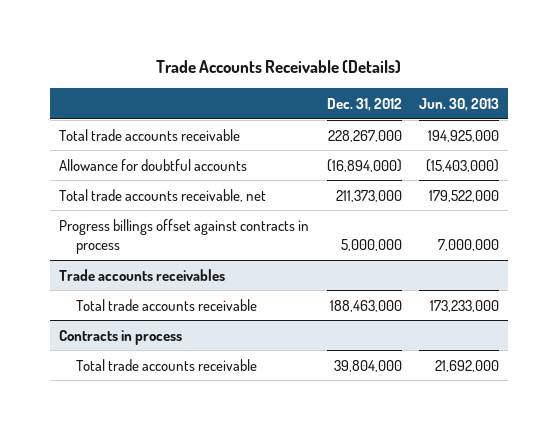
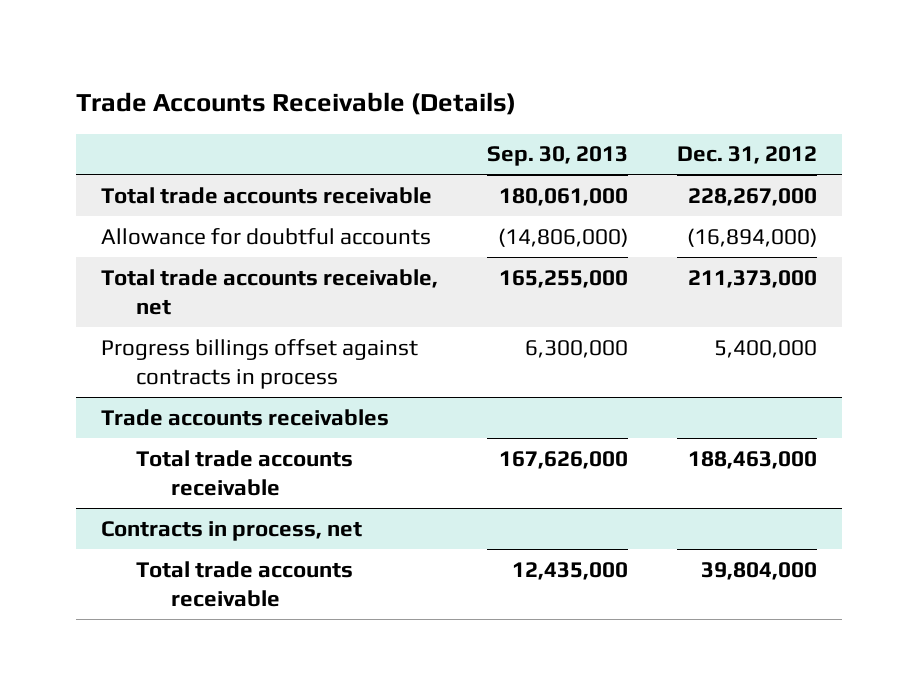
[419,97,500,111] Jun. 30, 2013 -> none
none -> [487,146,629,167] Sep. 30, 2013
[340,238,402,251] 5,000,000 -> [714,339,818,358] 5,400,000
[59,329,183,345] Contracts in process -> [100,520,362,541] Contracts in process, net

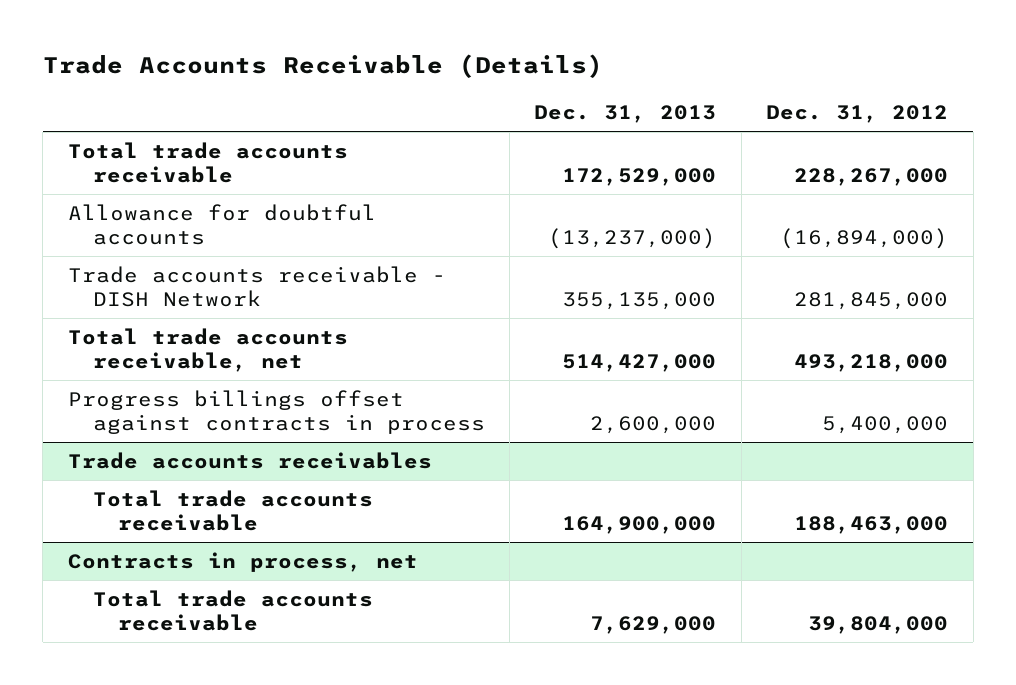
[487,146,629,167] Sep. 30, 2013 -> none
none -> [534,104,717,123] Dec. 31, 2013
none -> [67,265,446,308] Trade accounts receivable - DISH Network
[688,269,818,288] 211,373,000 -> [794,354,949,373] 493,218,000

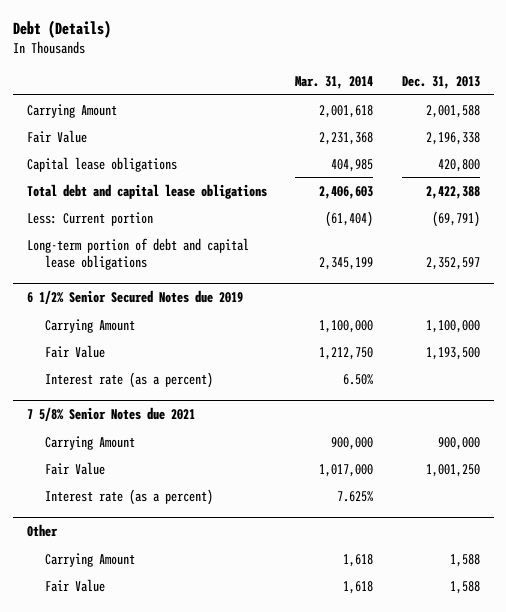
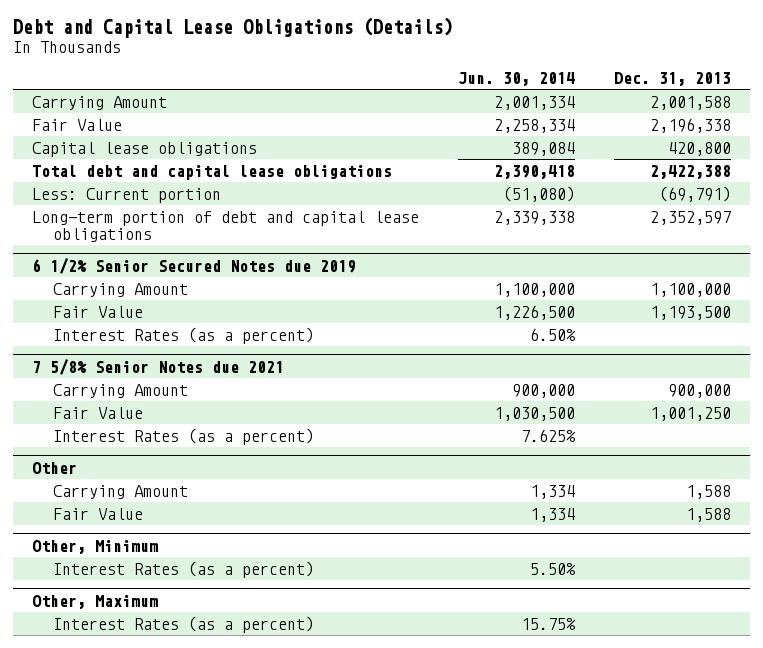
[12,20,111,39] Debt (Details) -> [12,17,453,39] Debt and Capital Lease Obligations (Details)
[295,76,374,90] Mar. 31, 2014 -> none
none -> [457,72,575,87] Jun. 30, 2014
[45,371,214,388] Interest rate (as a percent) -> [52,326,314,344] Interest Rates (as a percent)
[45,488,214,505] Interest rate (as a percent) -> [52,427,314,445] Interest Rates (as a percent)
none -> [32,539,159,554] Other, Minimum
none -> [52,560,314,578] Interest Rates (as a percent)
none -> [32,594,159,609] Other, Maximum
none -> [52,615,314,633] Interest Rates (as a percent)

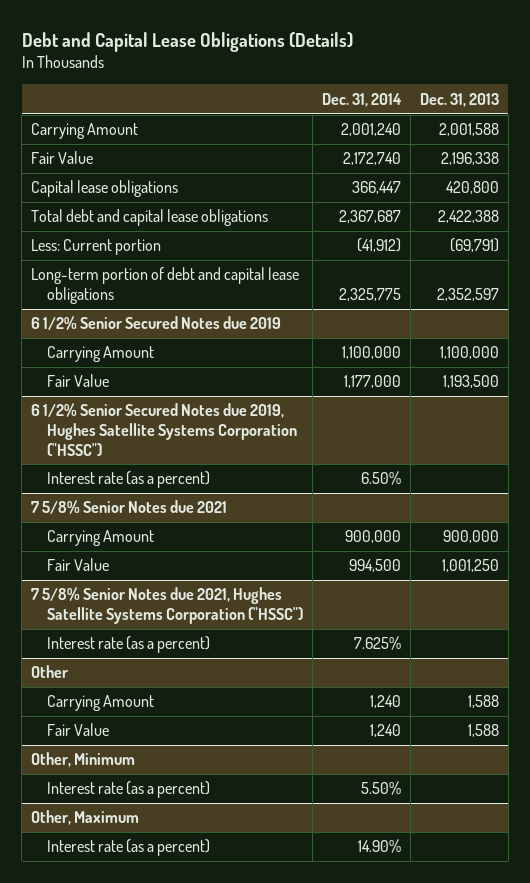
[457,72,575,87] Jun. 30, 2014 -> none
none -> [321,92,402,107] Dec. 31, 2014
none -> [30,403,298,456] 6 1/2% Senior Secured Notes due 2019, Hughes Satellite Systems Corporation ("HSSC")
[52,326,314,344] Interest Rates (as a percent) -> [47,471,211,489] Interest rate (as a percent)
none -> [30,587,304,625] 7 5/8% Senior Notes due 2021, Hughes Satellite Systems Corporation ("HSSC")
[52,427,314,445] Interest Rates (as a percent) -> [47,636,211,654] Interest rate (as a percent)
[52,560,314,578] Interest Rates (as a percent) -> [47,781,211,799] Interest rate (as a percent)
[52,615,314,633] Interest Rates (as a percent) -> [47,839,211,857] Interest rate (as a percent)

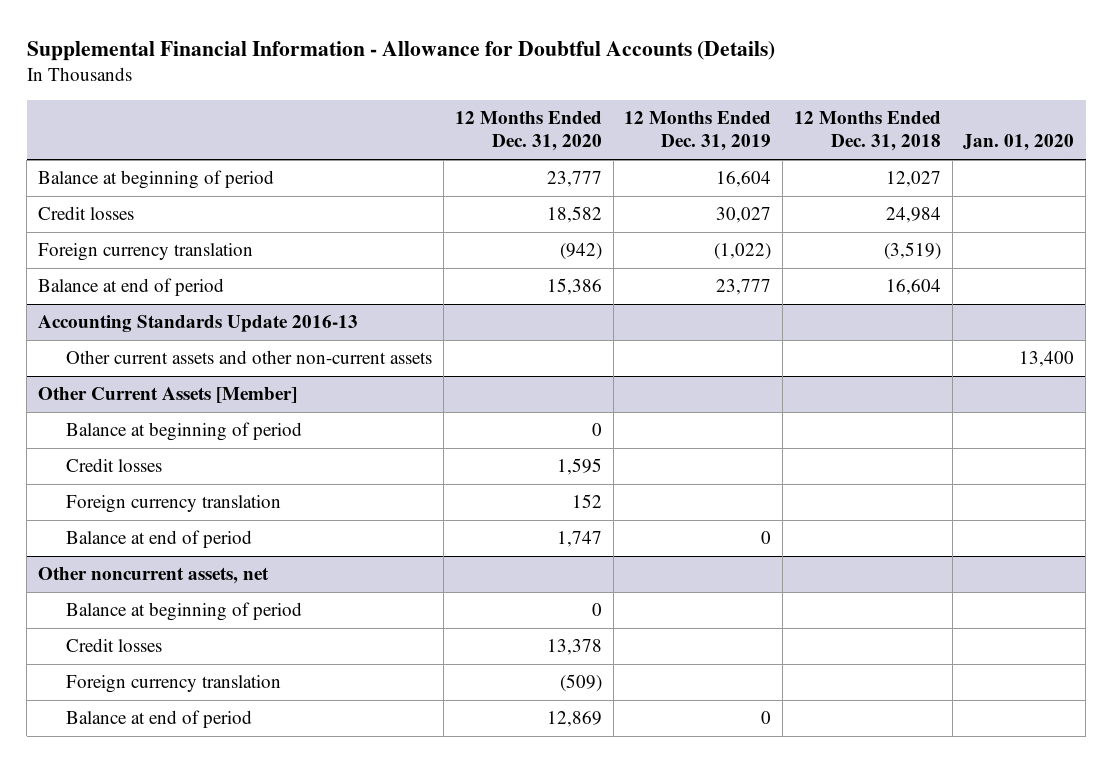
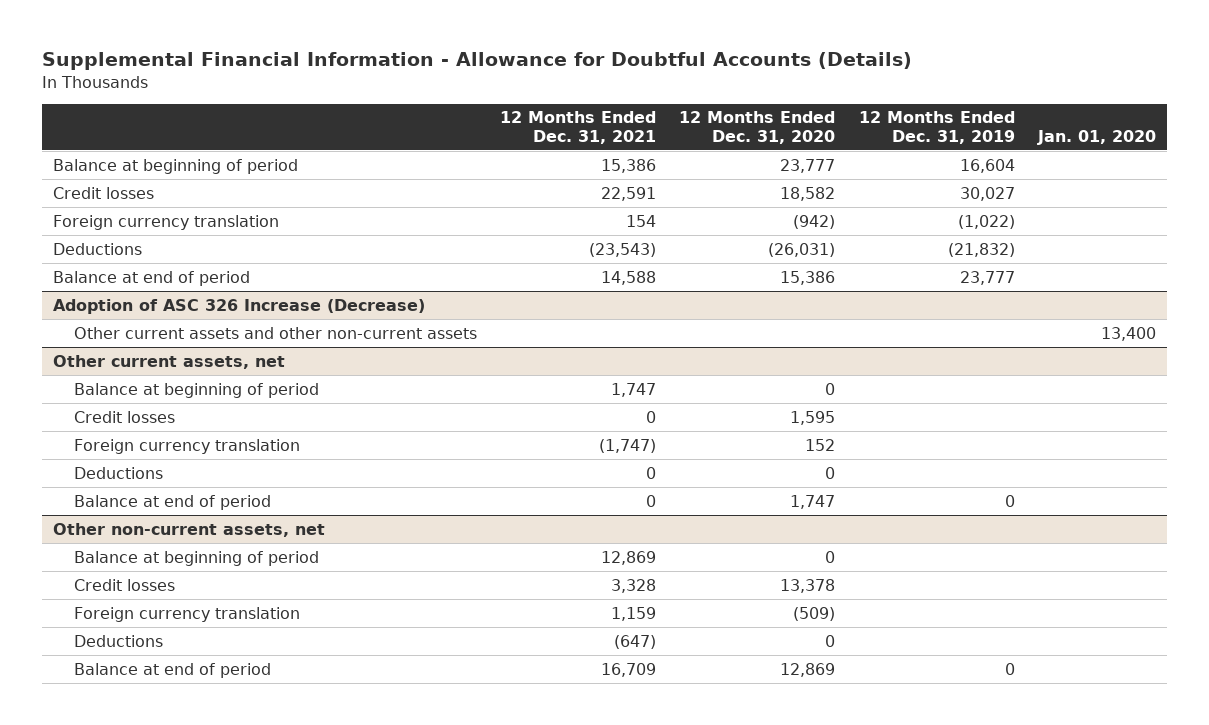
[793,110,941,152] 12 Months Ended Dec. 31, 2018 -> none
none -> [500,111,657,144] 12 Months Ended Dec. 31, 2021
none -> [53,242,143,255] Deductions
[37,314,358,332] Accounting Standards Update 2016-13 -> [53,298,426,314] Adoption of ASC 326 Increase (Decrease)
[37,386,297,403] Other Current Assets [Member] -> [53,354,286,369] Other current assets, net
none -> [74,466,164,479] Deductions
[37,566,269,584] Other noncurrent assets, net -> [53,522,326,537] Other non-current assets, net
none -> [74,634,164,647] Deductions

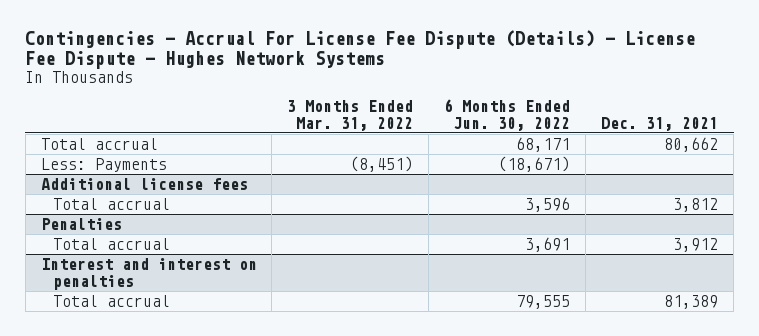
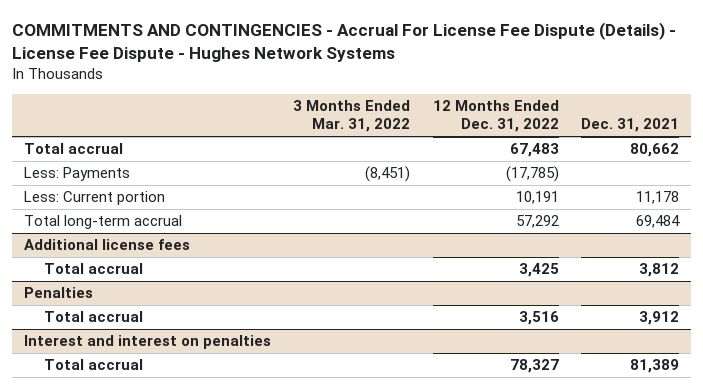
[25,30,696,70] Contingencies - Accrual For License Fee Dispute (Details) - License Fee Dispute - Hughes Network Systems -> [12,21,677,62] COMMITMENTS AND CONTINGENCIES - Accrual For License Fee Dispute (Details) - License Fee Dispute - Hughes Network Systems
[444,99,571,131] 6 Months Ended Jun. 30, 2022 -> none
none -> [432,100,559,133] 12 Months Ended Dec. 31, 2022
none -> [23,191,165,206] Less: Current portion
none -> [23,215,182,230] Total long-term accrual

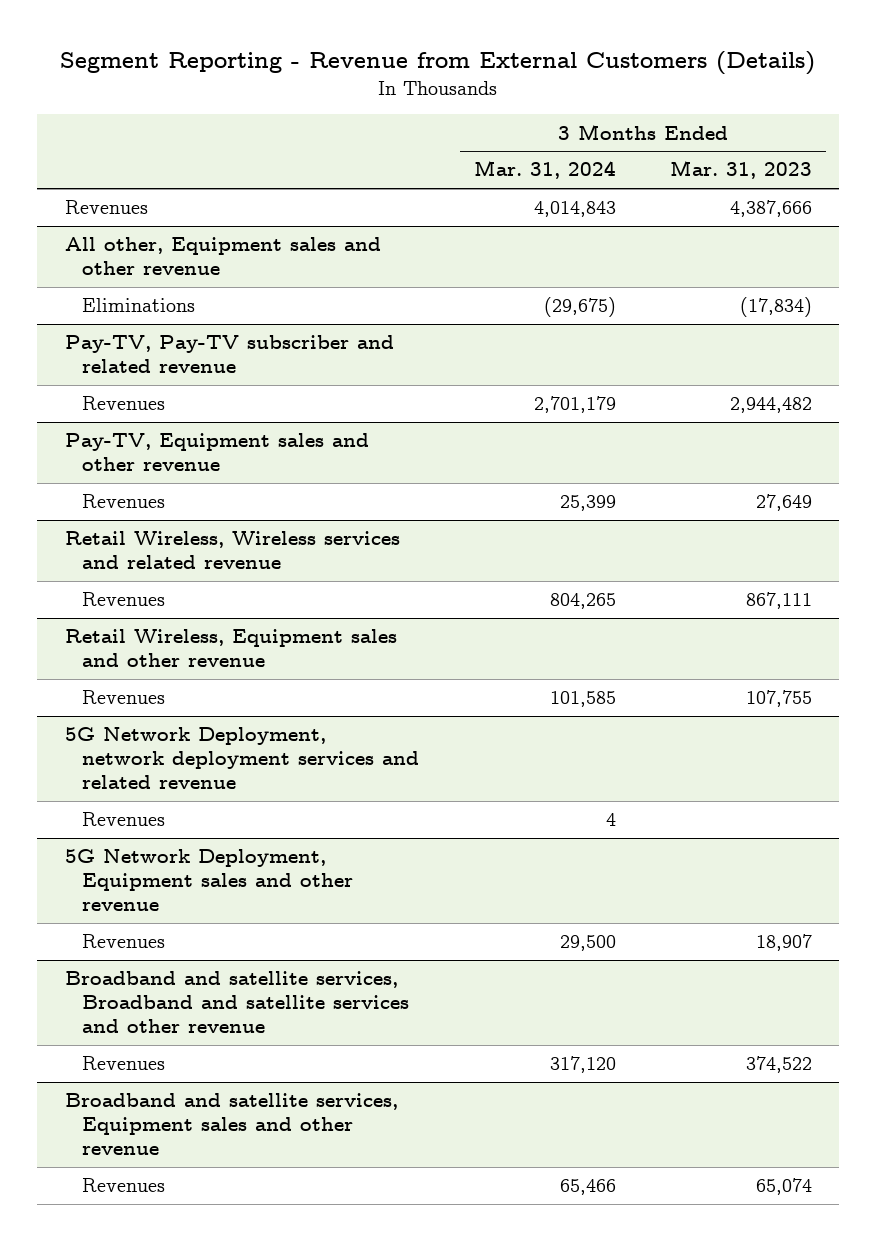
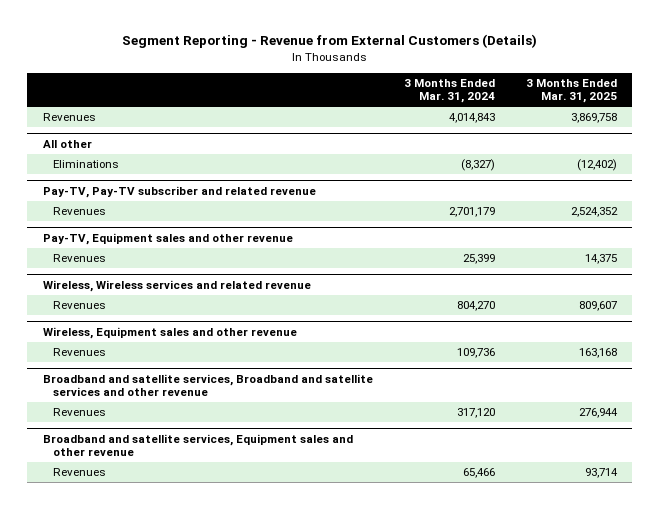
[670,160,813,180] Mar. 31, 2023 -> none
none -> [525,78,617,104] 3 Months Ended Mar. 31, 2025
[64,237,381,276] All other, Equipment sales and other revenue -> none
none -> [42,139,92,148] All other
[543,297,616,318] (29,675) -> [460,159,495,172] (8,327)
[64,727,419,789] 5G Network Deployment, network deployment services and related revenue -> none
[81,812,165,827] Revenues -> none
[64,849,353,911] 5G Network Deployment, Equipment sales and other revenue -> none
[81,934,165,949] Revenues -> none
[64,531,400,570] Retail Wireless, Wireless services and related revenue -> [42,279,311,292] Wireless, Wireless services and related revenue
[549,593,616,610] 804,265 -> [456,301,495,312] 804,270
[64,629,397,668] Retail Wireless, Equipment sales and other revenue -> [42,326,297,339] Wireless, Equipment sales and other revenue
[549,691,616,708] 101,585 -> [456,348,495,359] 109,736

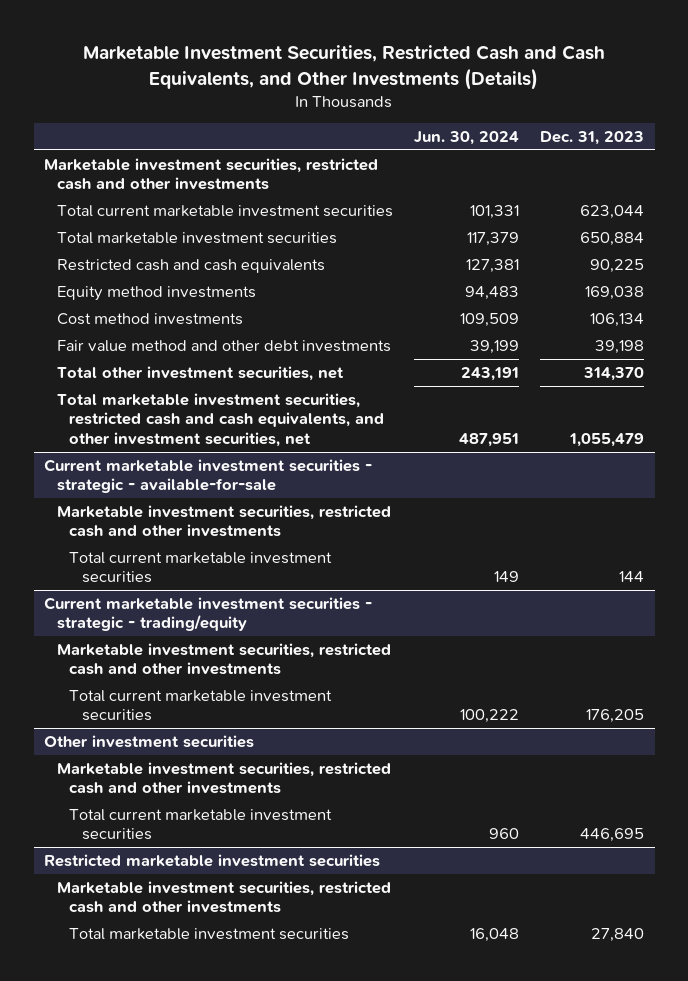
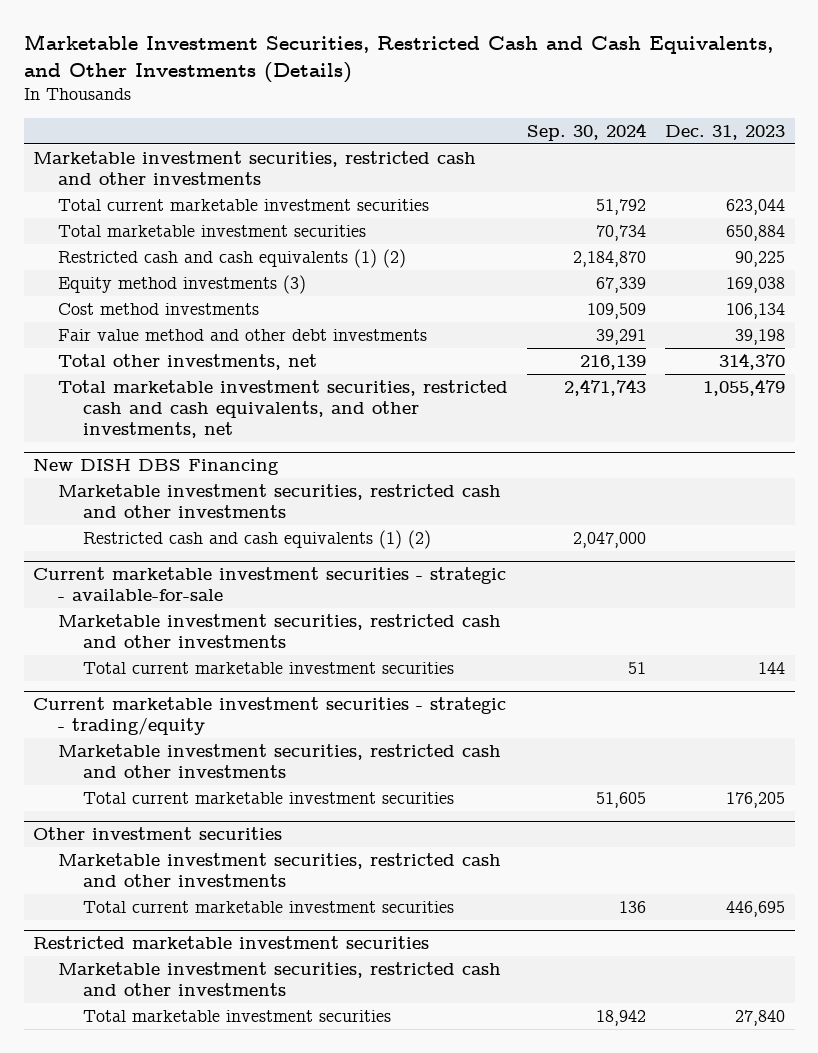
[413,131,519,146] Jun. 30, 2024 -> none
none -> [527,122,647,141] Sep. 30, 2024
[56,258,325,273] Restricted cash and cash equivalents -> [58,248,407,268] Restricted cash and cash equivalents (1) (2)
[56,285,256,301] Equity method investments -> [58,274,307,294] Equity method investments (3)
[56,365,344,381] Total other investment securities, net -> [58,353,318,370] Total other investments, net
[56,392,385,447] Total marketable investment securities, restricted cash and cash equivalents, and other investment securities, net -> [58,379,509,438] Total marketable investment securities, restricted cash and cash equivalents, and other investments, net
none -> [32,458,279,476] New DISH DBS Financing
none -> [58,483,502,518] Marketable investment securities, restricted cash and other investments
none -> [83,529,432,549] Restricted cash and cash equivalents (1) (2)

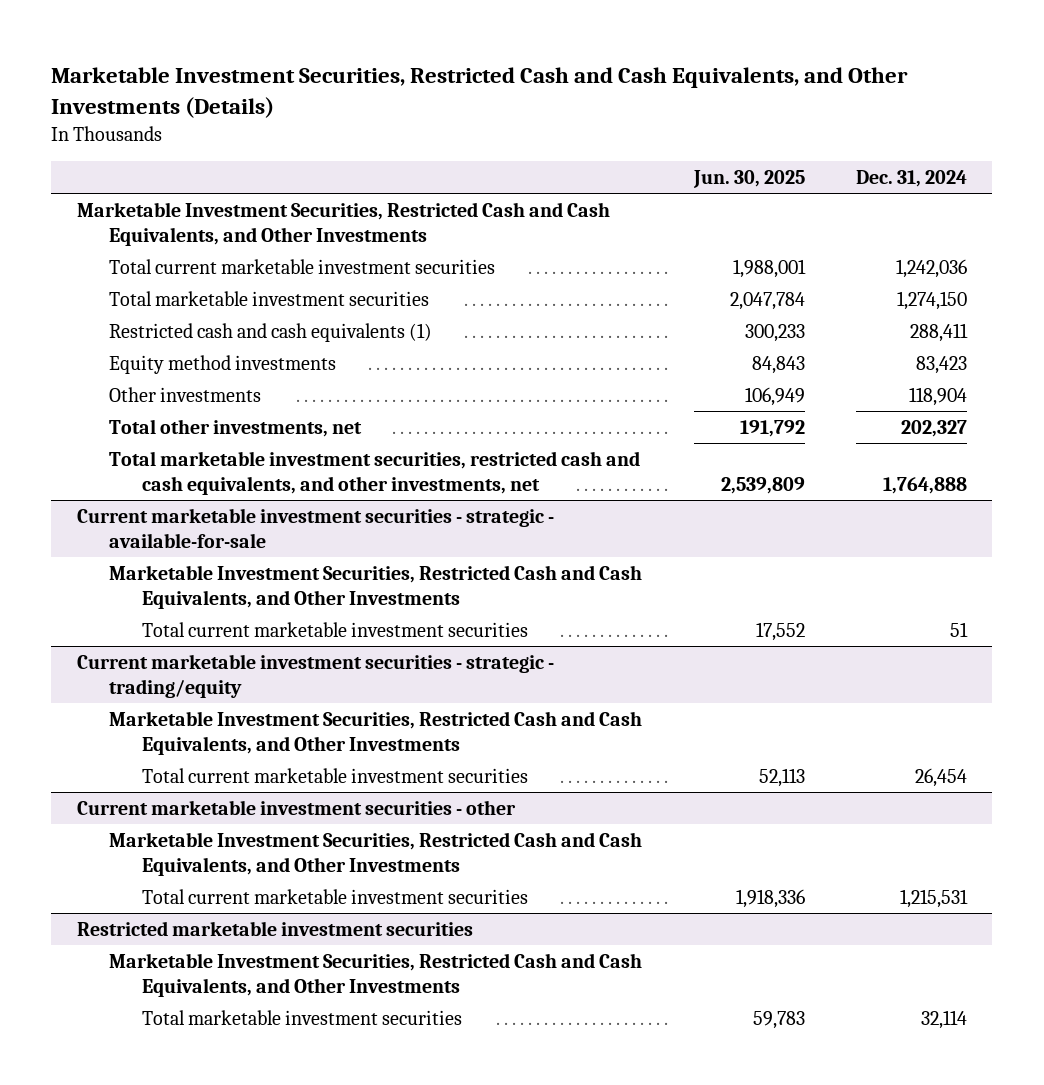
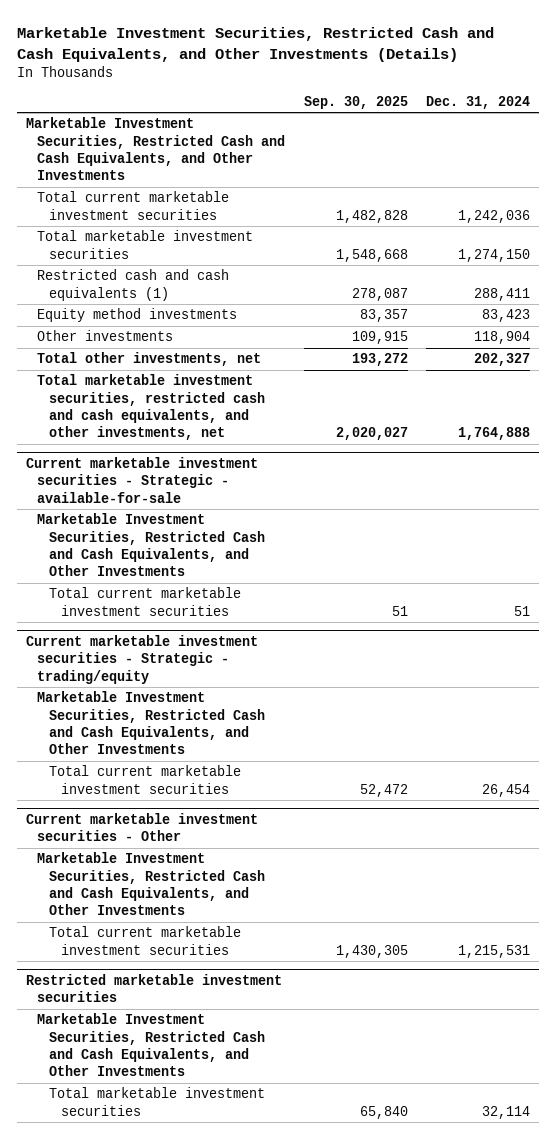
[692,170,805,189] Jun. 30, 2025 -> none
none -> [303,95,408,109] Sep. 30, 2025
[77,507,555,548] Current marketable investment securities - strategic - available-for-sale -> [25,456,258,503] Current marketable investment securities - Strategic - available-for-sale
[77,653,555,698] Current marketable investment securities - strategic - trading/equity -> [25,634,258,684] Current marketable investment securities - Strategic - trading/equity
[77,799,517,815] Current marketable investment securities - other -> [25,812,258,842] Current marketable investment securities - Other

